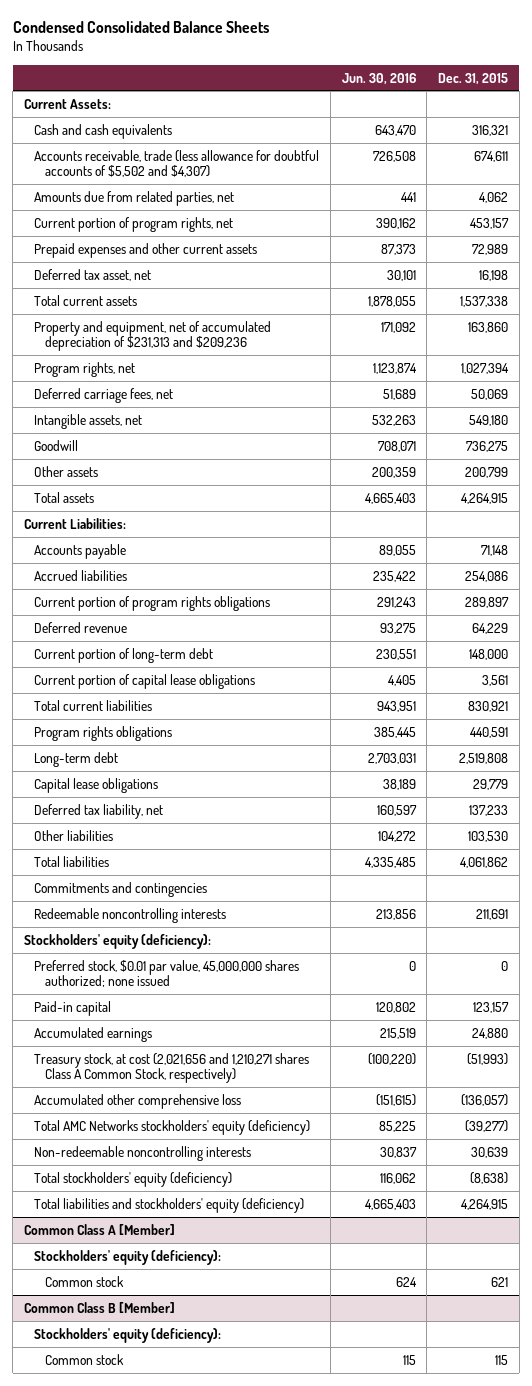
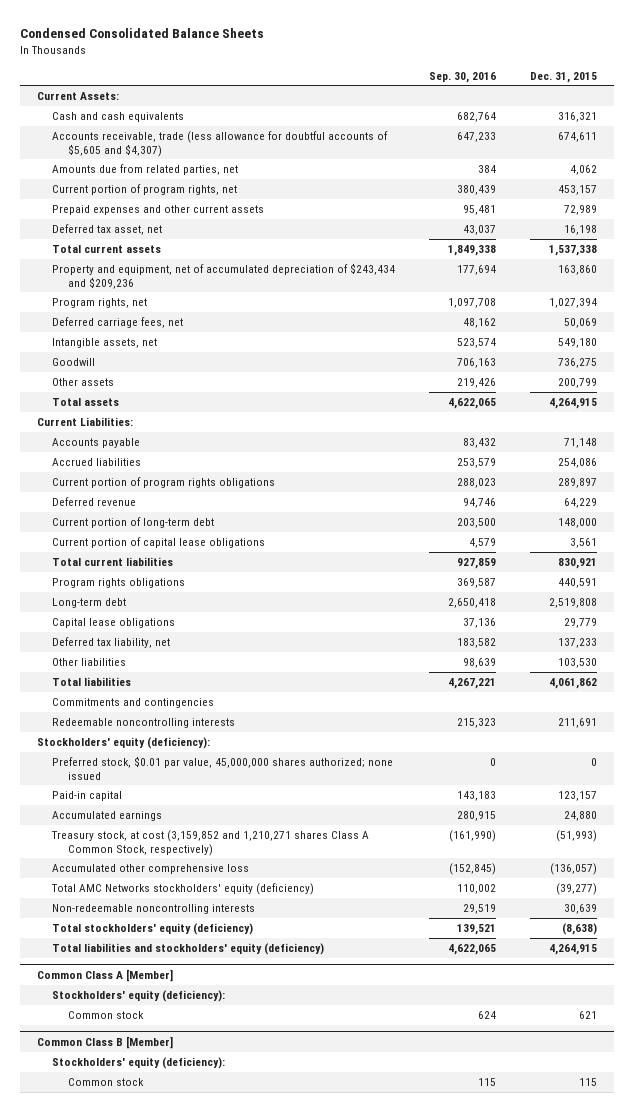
[341,72,416,85] Jun. 30, 2016 -> none
none -> [429,71,497,83] Sep. 30, 2016
[34,149,320,178] Accounts receivable, trade (less allowance for doubtful accounts of $5,502 and $4,307) -> [52,131,389,157] Accounts receivable, trade (less allowance for doubtful accounts of $5,605 and $4,307)
[34,320,272,352] Property and equipment, net of accumulated depreciation of $231,313 and $209,236 -> [52,263,396,289] Property and equipment, net of accumulated depreciation of $243,434 and $209,236
[34,1052,310,1084] Treasury stock, at cost (2,021,656 and 1,210,271 shares Class A Common Stock, respectively) -> [51,830,370,856] Treasury stock, at cost (3,159,852 and 1,210,271 shares Class A Common Stock, respectively)

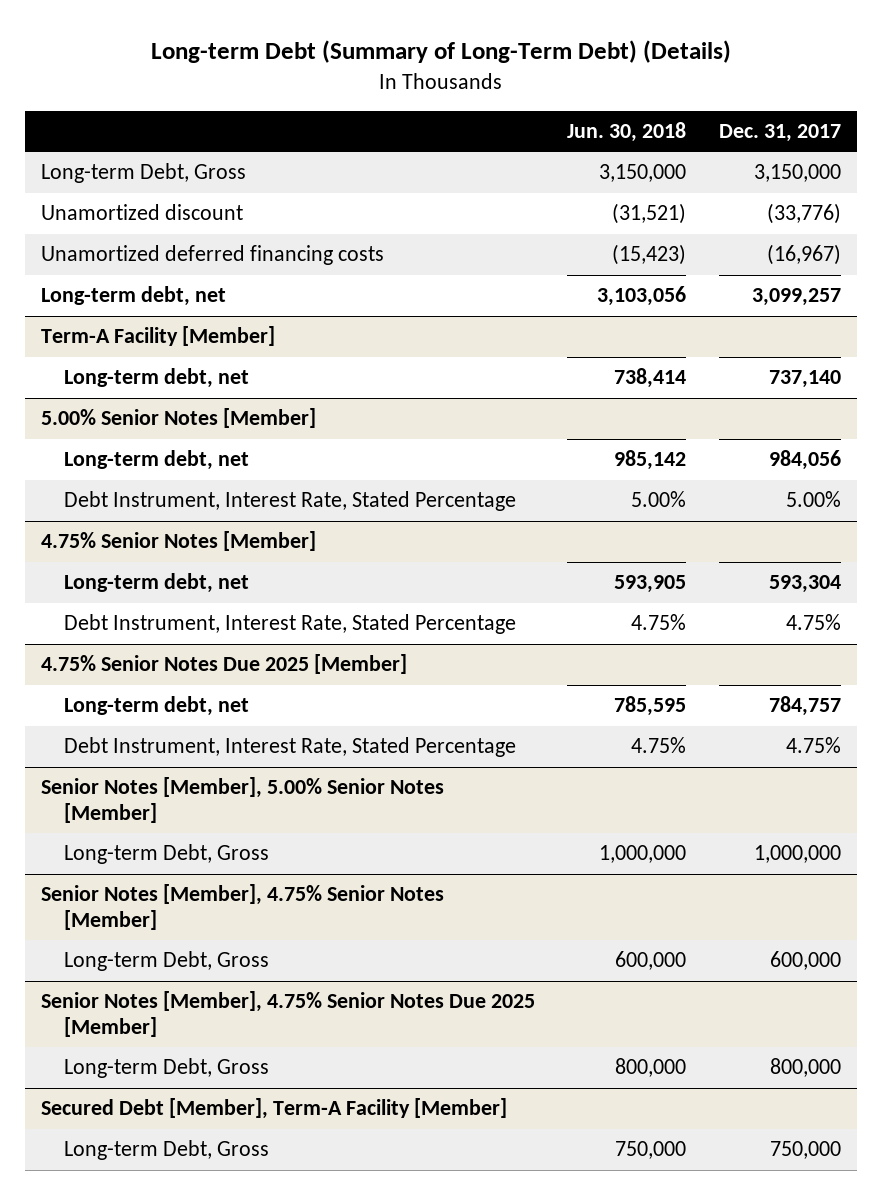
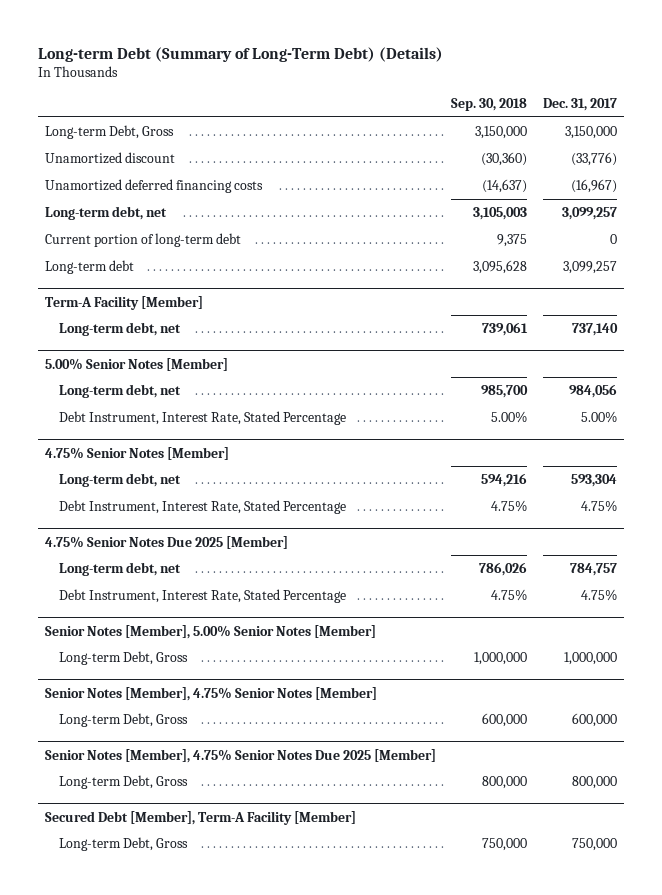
[567,122,687,143] Jun. 30, 2018 -> none
none -> [451,98,528,112] Sep. 30, 2018
none -> [45,232,242,247] Current portion of long-term debt
none -> [45,259,135,274] Long-term debt

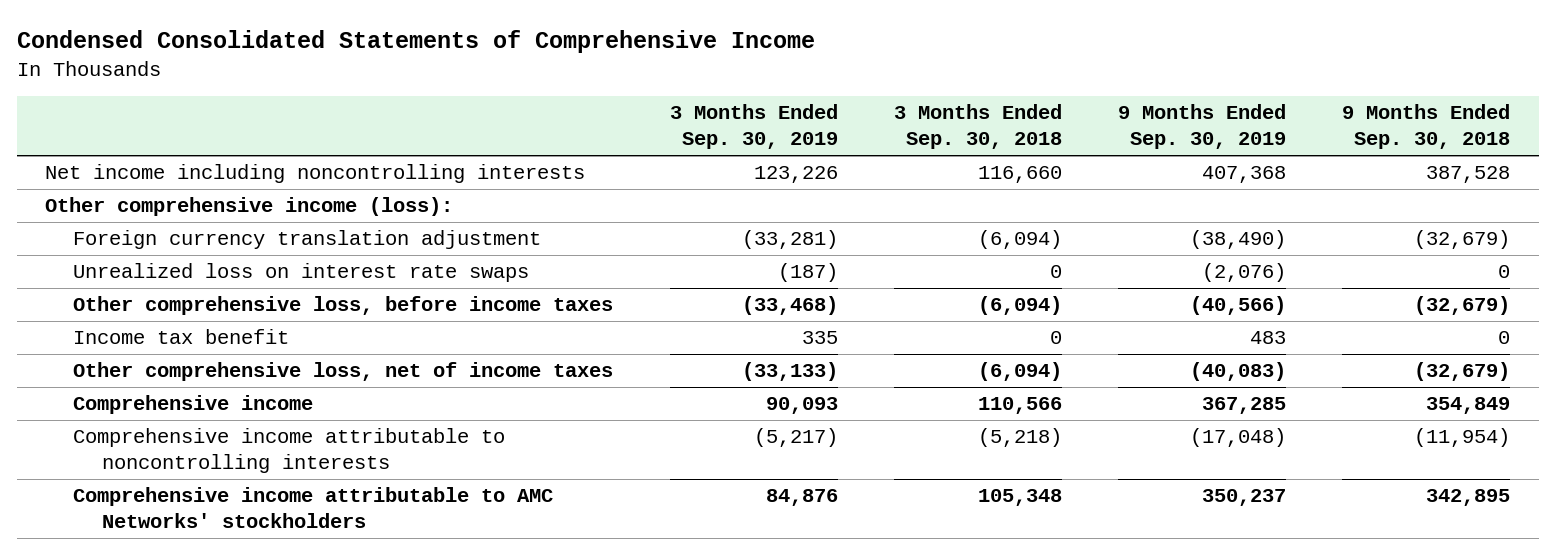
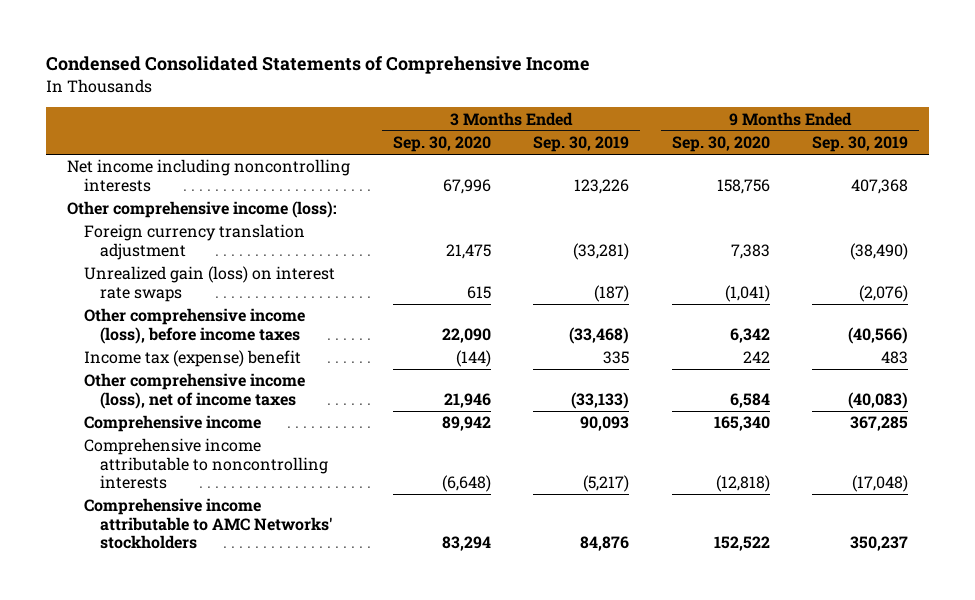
[893,104,1062,150] 3 Months Ended Sep. 30, 2018 -> none
[1342,104,1511,150] 9 Months Ended Sep. 30, 2018 -> none
none -> [392,136,491,153] Sep. 30, 2020
none -> [671,136,770,153] Sep. 30, 2020
[73,263,530,283] Unrealized loss on interest rate swaps -> [83,266,335,302] Unrealized gain (loss) on interest rate swaps
[73,296,614,316] Other comprehensive loss, before income taxes -> [83,308,305,344] Other comprehensive income (loss), before income taxes
[73,329,290,345] Income tax benefit -> [83,350,301,368] Income tax (expense) benefit
[73,362,614,382] Other comprehensive loss, net of income taxes -> [83,373,305,409] Other comprehensive income (loss), net of income taxes

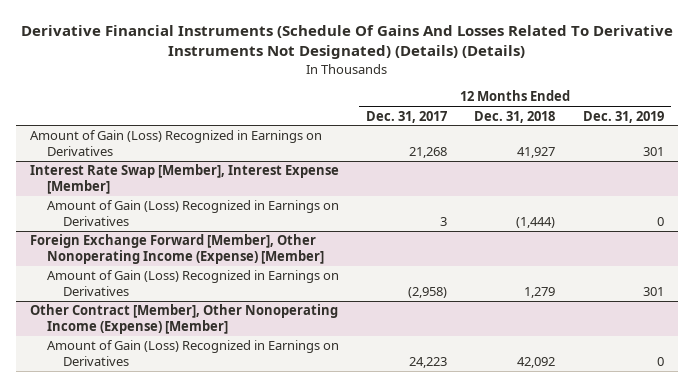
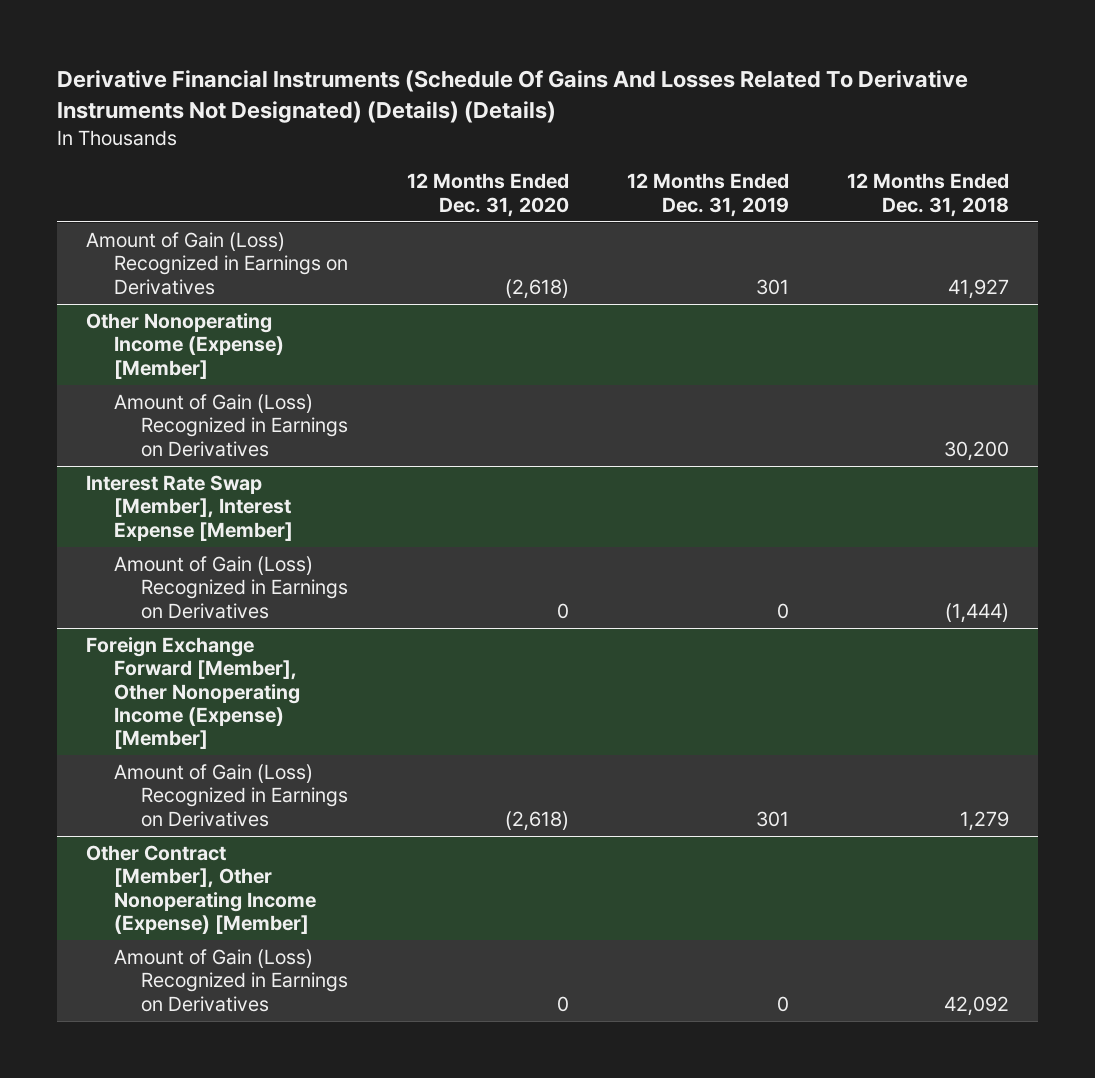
[366,110,448,123] Dec. 31, 2017 -> none
none -> [406,173,569,217] 12 Months Ended Dec. 31, 2020
none -> [85,312,284,379] Other Nonoperating Income (Expense) [Member]
none -> [113,393,349,457] Amount of Gain (Loss) Recognized in Earnings on Derivatives

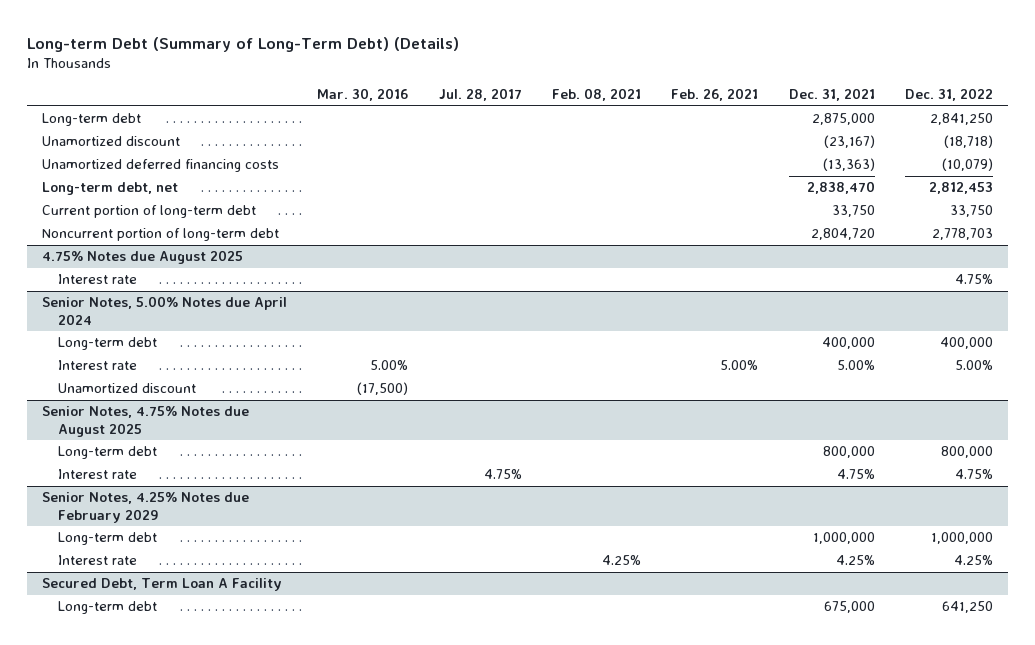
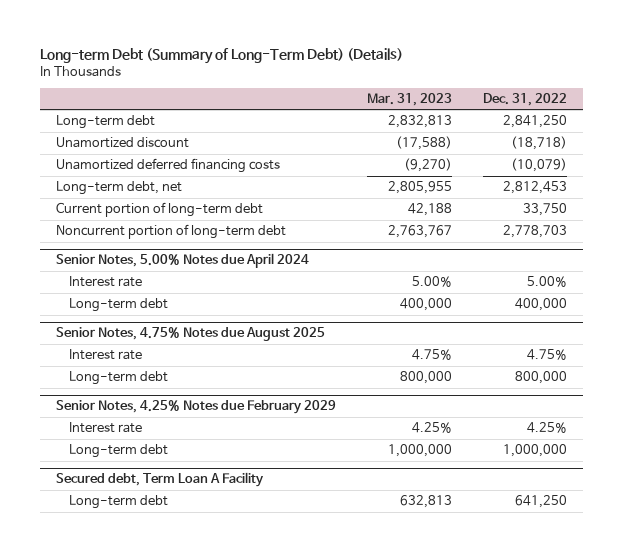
[317,87,409,101] Mar. 30, 2016 -> none
[438,87,522,101] Jul. 28, 2017 -> none
[551,87,641,101] Feb. 08, 2021 -> none
[671,87,759,101] Feb. 26, 2021 -> none
[788,87,875,101] Dec. 31, 2021 -> none
none -> [366,93,452,107] Mar. 31, 2023
[41,250,243,265] 4.75% Notes due August 2025 -> none
[58,274,138,285] Interest rate -> none
[58,383,197,394] Unamortized discount -> none
[58,337,158,351] Long-term debt -> [69,298,169,313] Long-term debt
[58,446,158,460] Long-term debt -> [69,371,169,386] Long-term debt
[58,532,158,546] Long-term debt -> [69,444,169,459] Long-term debt
[41,578,282,592] Secured Debt, Term Loan A Facility -> [55,472,264,488] Secured debt, Term Loan A Facility

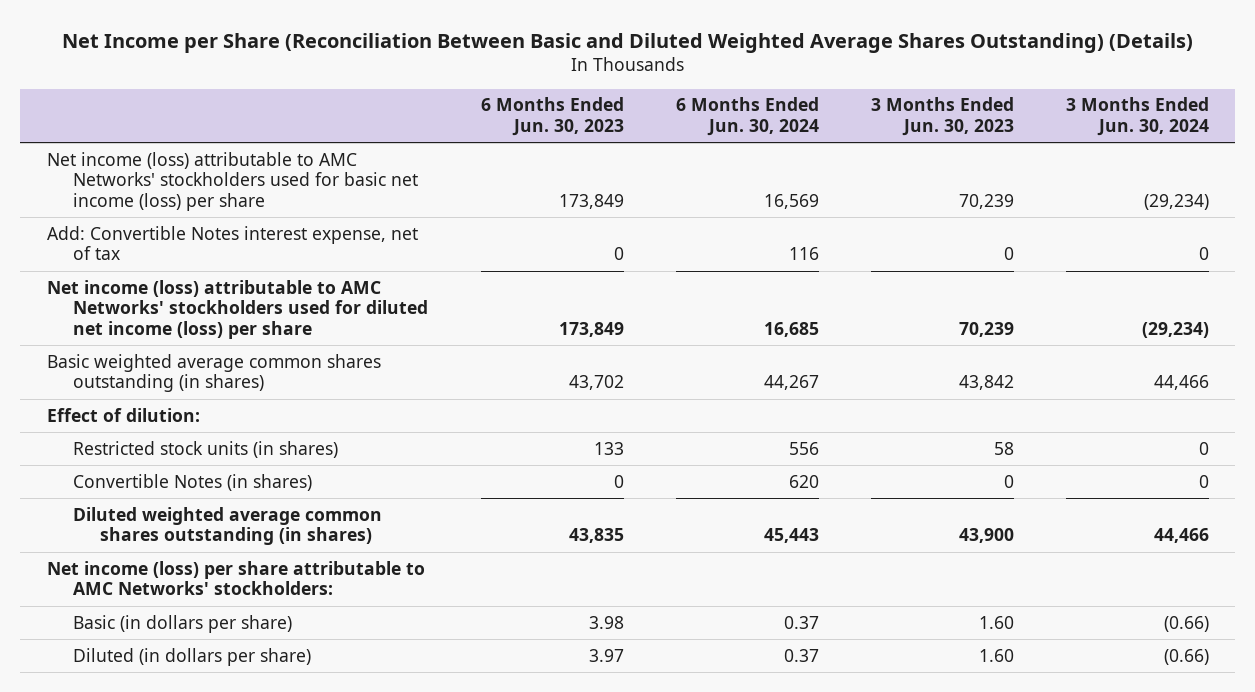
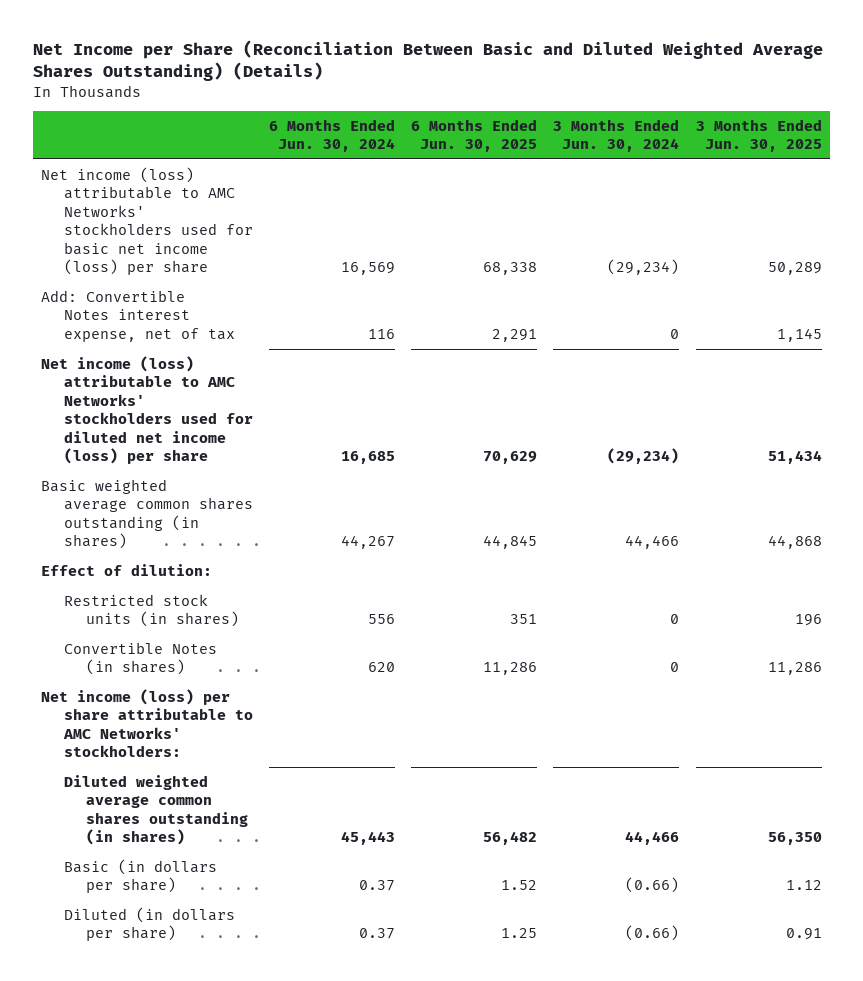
[480,97,624,137] 6 Months Ended Jun. 30, 2023 -> none
[870,97,1014,137] 3 Months Ended Jun. 30, 2023 -> none
none -> [411,118,538,153] 6 Months Ended Jun. 30, 2025
none -> [695,118,822,153] 3 Months Ended Jun. 30, 2025
[73,506,383,546] Diluted weighted average common shares outstanding (in shares) -> [63,774,249,846] Diluted weighted average common shares outstanding (in shares)

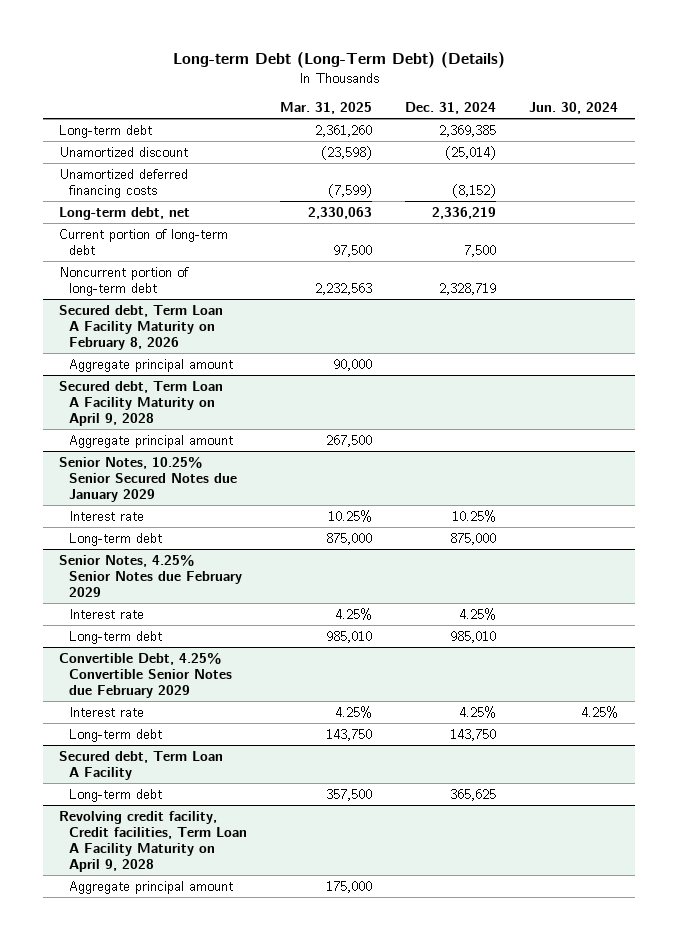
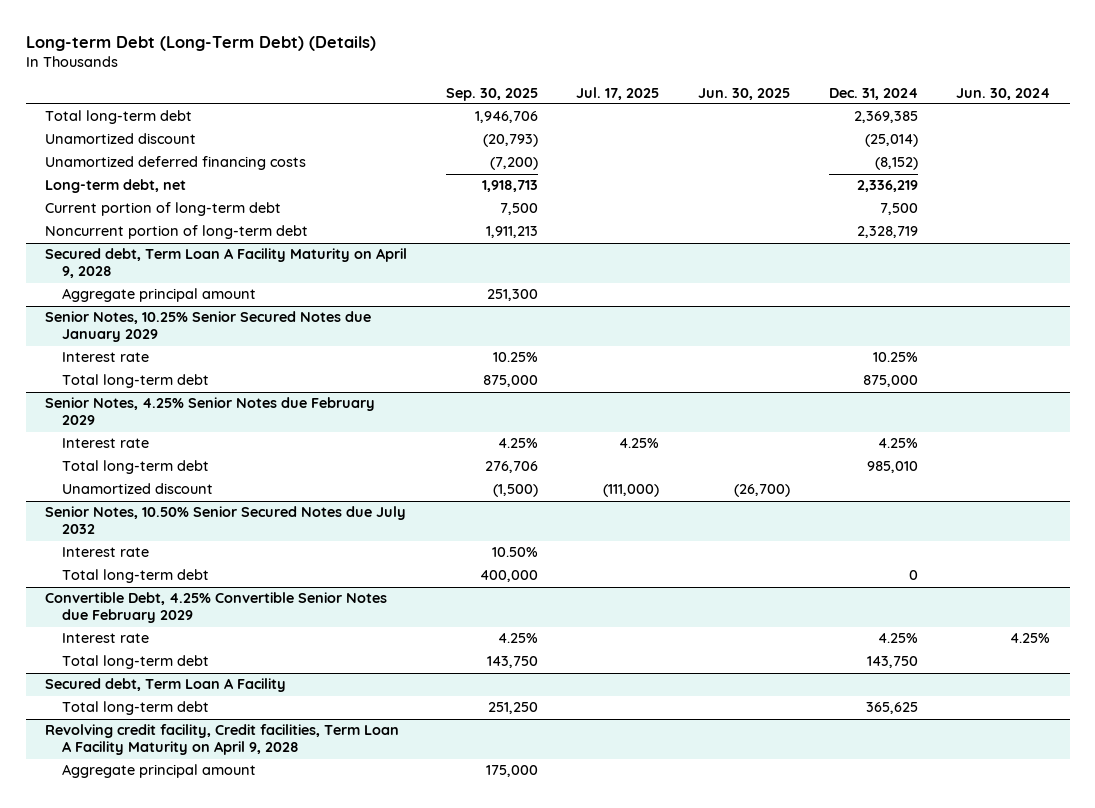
[280,102,373,115] Mar. 31, 2025 -> none
none -> [445,87,538,101] Sep. 30, 2025
none -> [576,86,660,100] Jul. 17, 2025
none -> [698,87,791,100] Jun. 30, 2025
[59,124,153,138] Long-term debt -> [44,110,192,125] Total long-term debt
[59,304,224,350] Secured debt, Term Loan A Facility Maturity on February 8, 2026 -> none
[69,358,234,372] Aggregate principal amount -> none
[69,532,163,546] Long-term debt -> [62,374,210,389] Total long-term debt
[69,630,163,644] Long-term debt -> [62,460,210,475] Total long-term debt
none -> [62,483,214,495] Unamortized discount
none -> [44,506,406,535] Senior Notes, 10.50% Senior Secured Notes due July 2032
none -> [62,547,150,558] Interest rate
none -> [62,569,210,584] Total long-term debt
[69,728,163,742] Long-term debt -> [62,655,210,670] Total long-term debt
[69,788,163,802] Long-term debt -> [62,701,210,716] Total long-term debt

